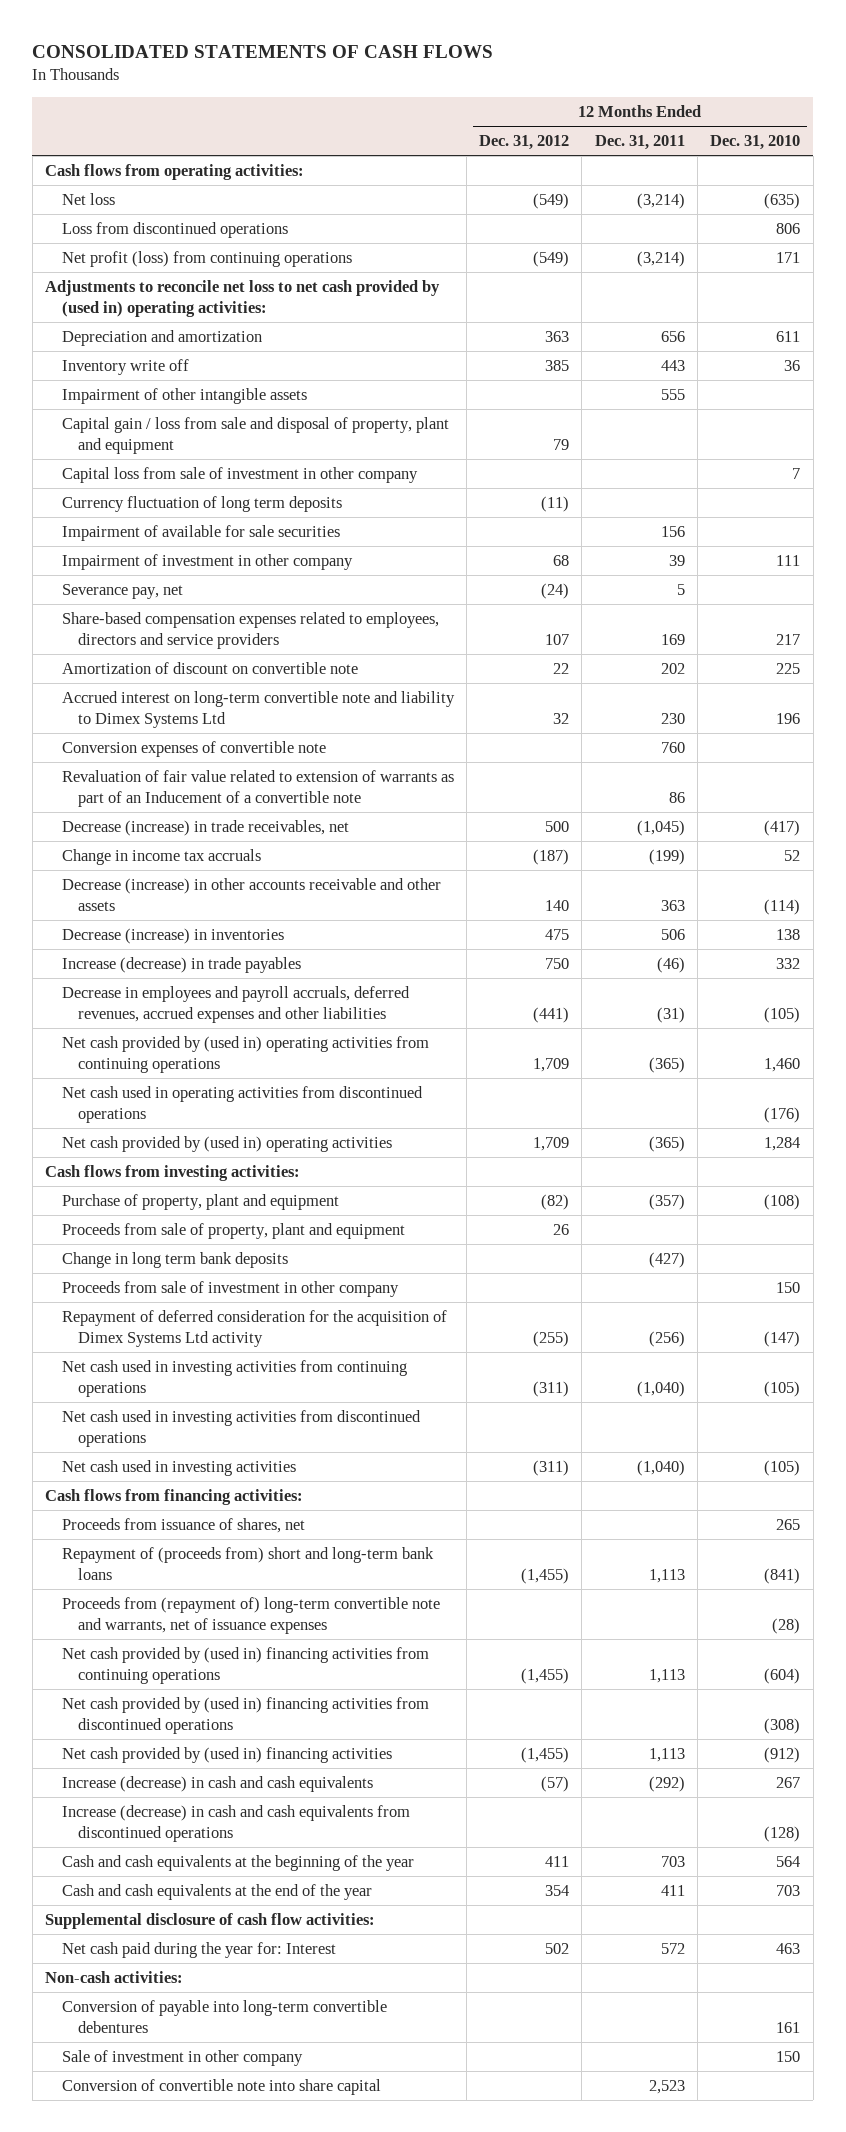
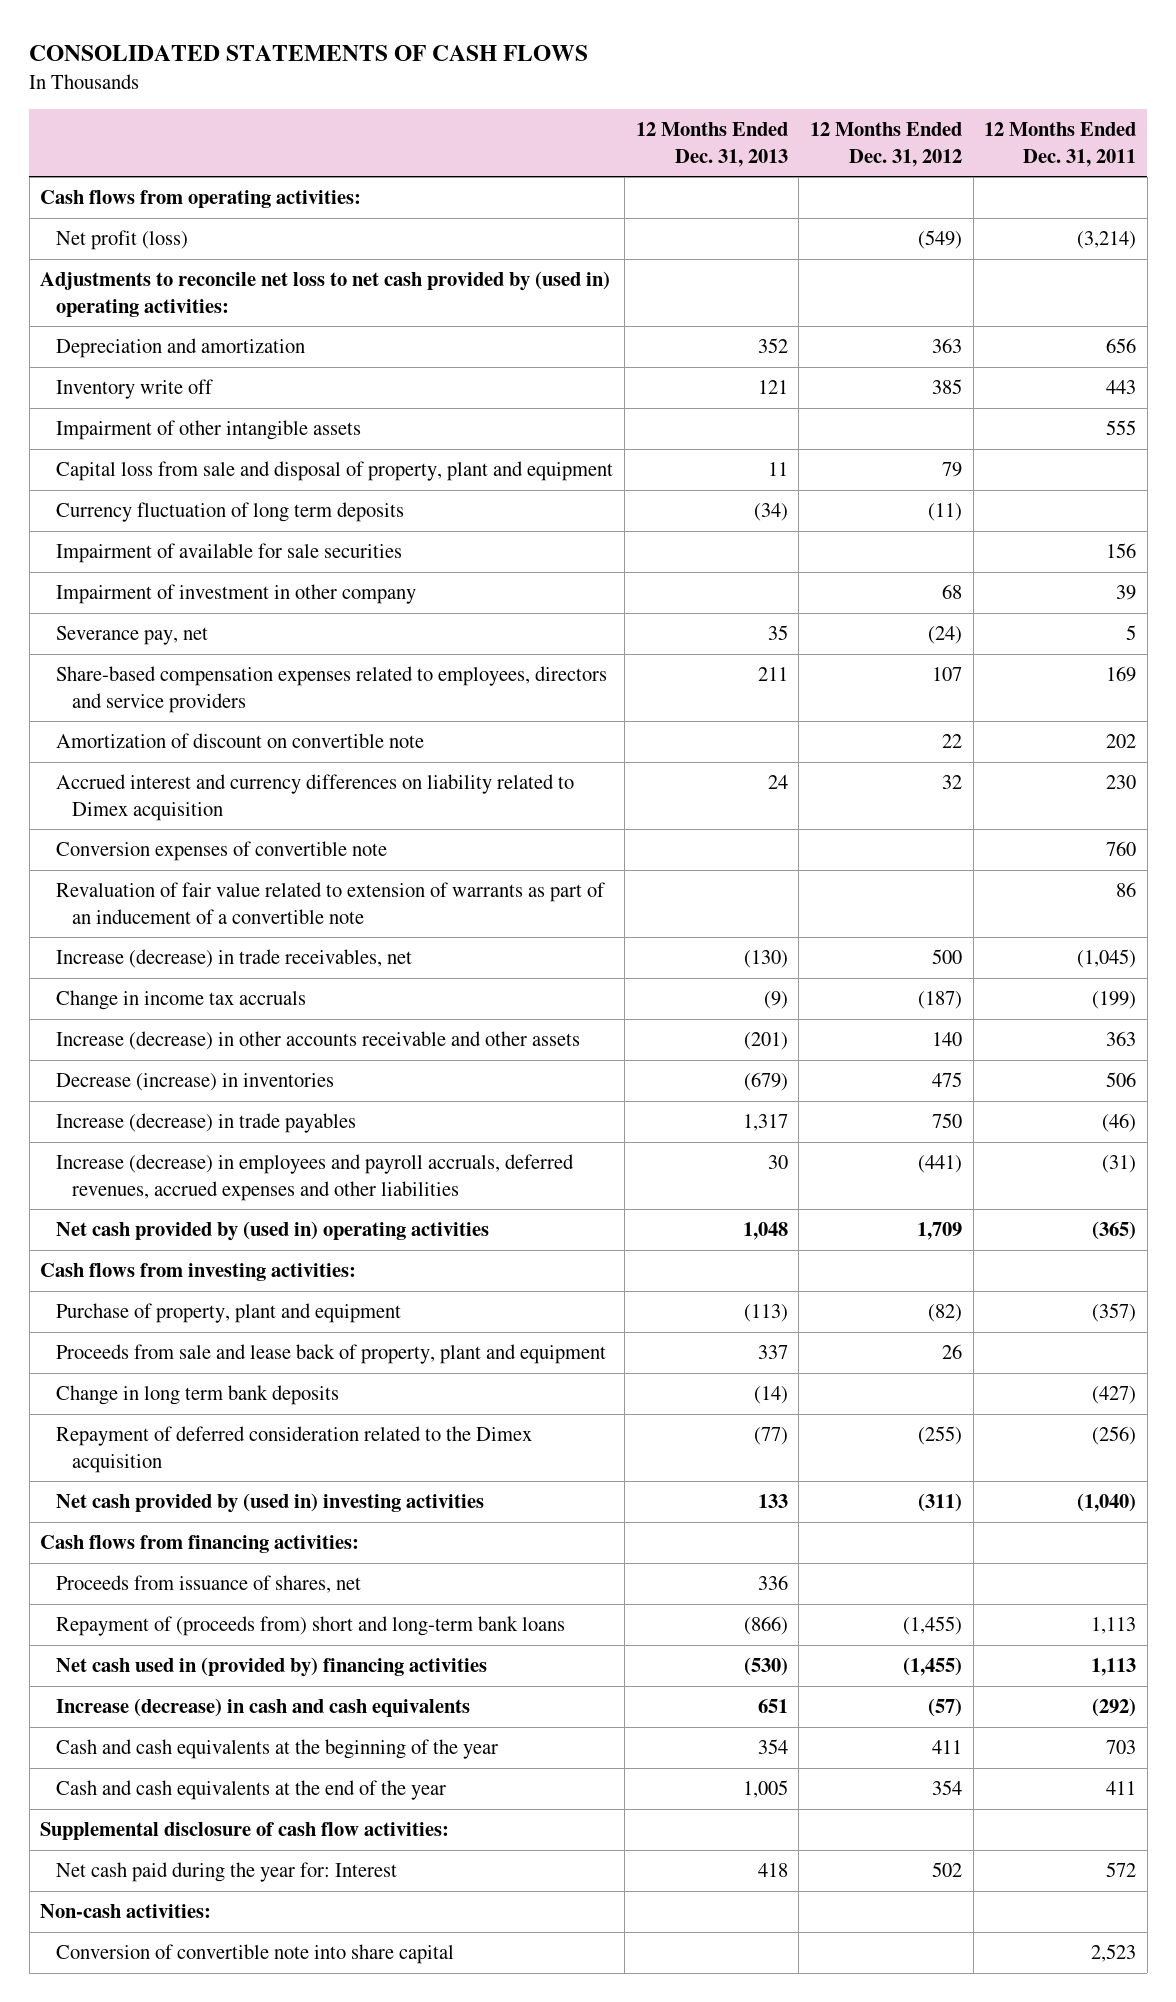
[710,134,801,150] Dec. 31, 2010 -> none
none -> [635,122,788,167] 12 Months Ended Dec. 31, 2013
[61,221,288,238] Loss from discontinued operations -> none
[61,250,352,267] Net profit (loss) from continuing operations -> none
[61,192,115,205] Net loss -> [56,230,189,251] Net profit (loss)
[61,466,418,483] Capital loss from sale of investment in other company -> none
[61,416,449,455] Capital gain / loss from sale and disposal of property, plant and equipment -> [56,461,614,482] Capital loss from sale and disposal of property, plant and equipment
[61,690,455,729] Accrued interest on long-term convertible note and liability to Dimex Systems Ltd -> [56,774,575,821] Accrued interest and currency differences on liability related to Dimex acquisition
[61,769,454,808] Revaluation of fair value related to extension of warrants as part of an Inducement of a convertible note -> [56,882,606,924] Revaluation of fair value related to extension of warrants as part of an inducement of a convertible note
[61,819,349,836] Decrease (increase) in trade receivables, net -> [56,949,413,969] Increase (decrease) in trade receivables, net
[61,877,441,912] Decrease (increase) in other accounts receivable and other assets -> [56,1031,581,1051] Increase (decrease) in other accounts receivable and other assets
[61,1035,429,1074] Net cash provided by (used in) operating activities from continuing operations -> none
[61,1085,423,1124] Net cash used in operating activities from discontinued operations -> none
[61,985,410,1024] Decrease in employees and payroll accruals, deferred revenues, accrued expenses and other liabilities -> [56,1154,575,1201] Increase (decrease) in employees and payroll accruals, deferred revenues, accrued expenses and other liabilities
[61,1222,405,1239] Proceeds from sale of property, plant and equipment -> [56,1344,607,1365] Proceeds from sale and lease back of property, plant and equipment
[61,1280,399,1297] Proceeds from sale of investment in other company -> none
[61,1409,421,1448] Net cash used in investing activities from discontinued operations -> none
[61,1459,296,1476] Net cash used in investing activities -> none
[61,1309,447,1348] Repayment of deferred consideration for the acquisition of Dimex Systems Ltd activity -> [56,1426,533,1473] Repayment of deferred consideration related to the Dimex acquisition
[61,1359,407,1398] Net cash used in investing activities from continuing operations -> [56,1493,485,1514] Net cash provided by (used in) investing activities
[61,1596,440,1635] Proceeds from (repayment of) long-term convertible note and warrants, net of issuance expenses -> none
[61,1696,429,1735] Net cash provided by (used in) financing activities from discontinued operations -> none
[61,1746,392,1763] Net cash provided by (used in) financing activities -> none
[61,1646,429,1685] Net cash provided by (used in) financing activities from continuing operations -> [56,1657,488,1678] Net cash used in (provided by) financing activities
[61,1804,410,1843] Increase (decrease) in cash and cash equivalents from discontinued operations -> none
[61,1999,387,2034] Conversion of payable into long-term convertible debentures -> none
[61,2049,303,2066] Sale of investment in other company -> none

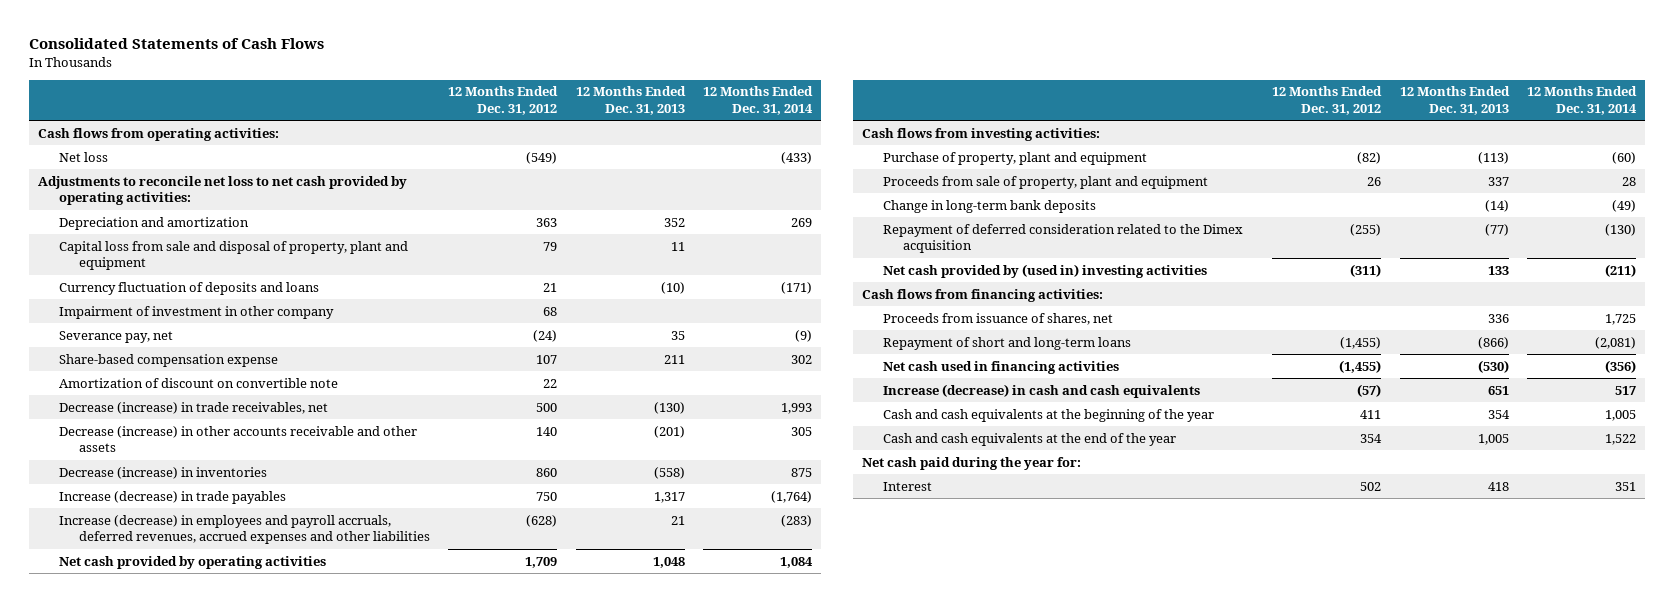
[29,44,589,61] CONSOLIDATED STATEMENTS OF CASH FLOWS -> [29,38,325,50] Consolidated Statements of Cash Flows
[984,122,1137,167] 12 Months Ended Dec. 31, 2011 -> none
none -> [702,86,813,115] 12 Months Ended Dec. 31, 2014
[56,230,189,251] Net profit (loss) -> [58,151,108,162] Net loss
[40,271,611,317] Adjustments to reconcile net loss to net cash provided by (used in) operating activities: -> [38,175,408,206] Adjustments to reconcile net loss to net cash provided by operating activities:
[56,379,214,400] Inventory write off -> none
[56,420,362,441] Impairment of other intangible assets -> none
[56,543,403,564] Impairment of available for sale securities -> none
[56,502,405,523] Currency fluctuation of long term deposits -> [58,281,319,295] Currency fluctuation of deposits and loans
[753,503,788,522] (34) -> [660,281,685,294] (10)
[927,503,962,522] (11) -> [543,282,558,292] 21
[56,666,608,713] Share-based compensation expenses related to employees, directors and service providers -> [58,353,278,367] Share-based compensation expense
[56,774,575,821] Accrued interest and currency differences on liability related to Dimex acquisition -> none
[56,841,388,862] Conversion expenses of convertible note -> none
[56,882,606,924] Revaluation of fair value related to extension of warrants as part of an inducement of a convertible note -> none
[56,990,307,1011] Change in income tax accruals -> none
[56,949,413,969] Increase (decrease) in trade receivables, net -> [58,401,328,414] Decrease (increase) in trade receivables, net
[56,1031,581,1051] Increase (decrease) in other accounts receivable and other assets -> [58,425,417,453] Decrease (increase) in other accounts receivable and other assets
[743,1072,788,1092] (679) -> [653,466,685,479] (558)
[931,1072,962,1088] 475 -> [536,467,558,477] 860
[767,1155,788,1170] 30 -> [670,515,685,525] 21
[917,1155,962,1174] (441) -> [526,514,558,527] (628)
[56,1221,490,1242] Net cash provided by (used in) operating activities -> [58,555,326,569] Net cash provided by operating activities
[56,1344,607,1365] Proceeds from sale and lease back of property, plant and equipment -> [882,175,1208,189] Proceeds from sale of property, plant and equipment
[56,1385,340,1406] Change in long term bank deposits -> [882,199,1096,213] Change in long-term bank deposits
[56,1616,566,1637] Repayment of (proceeds from) short and long-term bank loans -> [882,336,1131,350] Repayment of short and long-term loans
[56,1657,488,1678] Net cash used in (provided by) financing activities -> [882,360,1119,374] Net cash used in financing activities
[40,1822,450,1841] Supplemental disclosure of cash flow activities: -> none
[40,1904,212,1919] Non-cash activities: -> none
[56,1944,455,1965] Conversion of convertible note into share capital -> none
none -> [862,456,1082,470] Net cash paid during the year for:
[56,1862,398,1883] Net cash paid during the year for: Interest -> [882,481,932,491] Interest

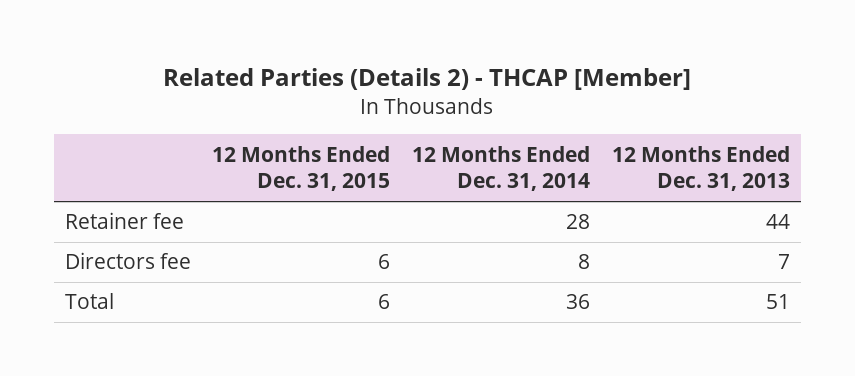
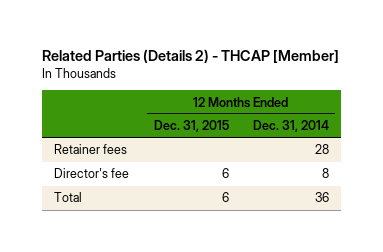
[612,145,791,192] 12 Months Ended Dec. 31, 2013 -> none
[64,212,184,230] Retainer fee -> [53,144,127,155] Retainer fees
[64,252,191,270] Directors fee -> [53,168,129,179] Director's fee

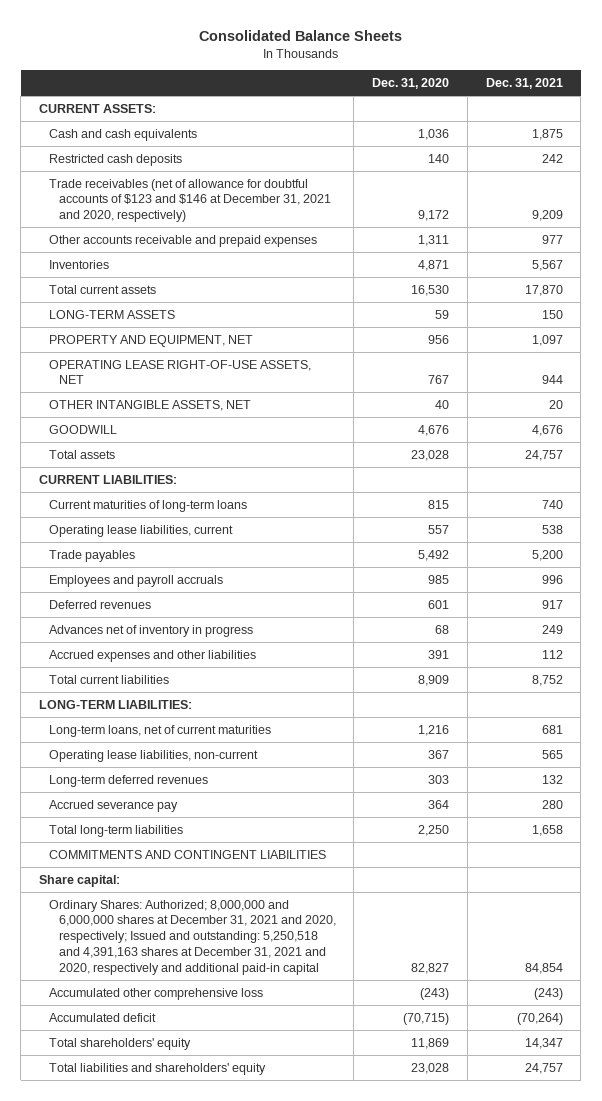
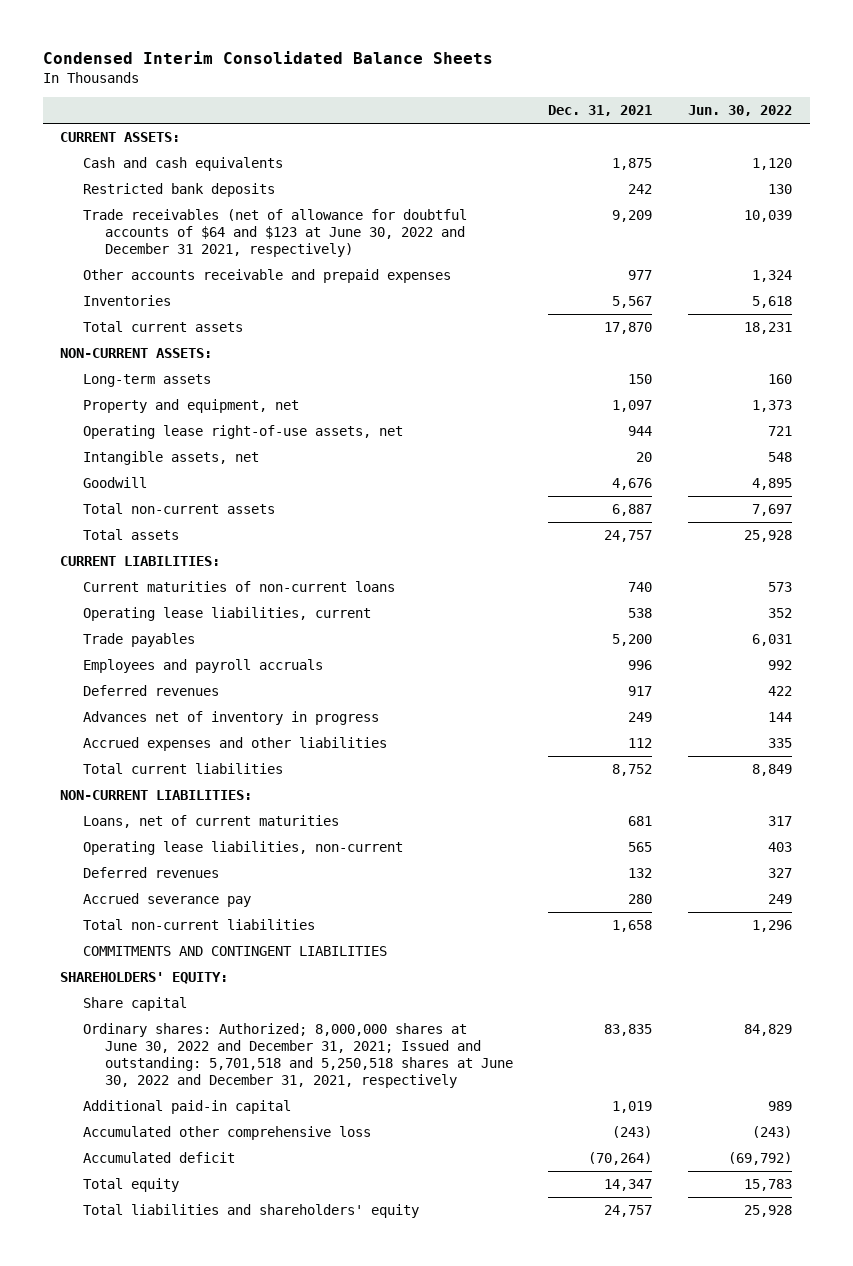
[198,29,402,41] Consolidated Balance Sheets -> [42,51,493,65] Condensed Interim Consolidated Balance Sheets
[372,78,450,90] Dec. 31, 2020 -> none
none -> [688,105,793,117] Jun. 30, 2022
[48,153,182,166] Restricted cash deposits -> [82,183,275,198] Restricted bank deposits
[48,178,331,223] Trade receivables (net of allowance for doubtful accounts of $123 and $146 at December 31, 2021 and 2020, respectively) -> [82,209,467,257] Trade receivables (net of allowance for doubtful accounts of $64 and $123 at June 30, 2022 and December 31 2021, respectively)
none -> [60,348,213,359] NON-CURRENT ASSETS:
[48,309,175,319] LONG-TERM ASSETS -> [82,374,211,388] Long-term assets
[48,334,253,347] PROPERTY AND EQUIPMENT, NET -> [82,399,299,414] Property and equipment, net
[48,359,311,385] OPERATING LEASE RIGHT-OF-USE ASSETS, NET -> [82,425,403,440] Operating lease right-of-use assets, net
[48,399,251,411] OTHER INTANGIBLE ASSETS, NET -> [82,451,259,466] Intangible assets, net
[48,424,117,434] GOODWILL -> [82,477,147,489] Goodwill
none -> [82,503,275,515] Total non-current assets
[48,499,247,512] Current maturities of long-term loans -> [82,581,395,593] Current maturities of non-current loans
[39,699,193,709] LONG-TERM LIABILITIES: -> [60,790,253,801] NON-CURRENT LIABILITIES:
[48,724,271,737] Long-term loans, net of current maturities -> [82,815,339,829] Loans, net of current maturities
[48,774,208,787] Long-term deferred revenues -> [82,867,219,879] Deferred revenues
[48,824,183,837] Total long-term liabilities -> [82,919,315,931] Total non-current liabilities
none -> [60,972,229,985] SHAREHOLDERS' EQUITY:
[39,874,121,887] Share capital: -> [82,997,187,1012] Share capital
[48,899,336,975] Ordinary Shares: Authorized; 8,000,000 and 6,000,000 shares at December 31, 2021 and 2020, respectively; Issued and outstanding: 5,250,518 and 4,391,163 shares at December 31, 2021 and 2020, respectively and additional paid-in capital -> [82,1023,513,1088] Ordinary shares: Authorized; 8,000,000 shares at June 30, 2022 and December 31, 2021; Issued and outstanding: 5,701,518 and 5,250,518 shares at June 30, 2022 and December 31, 2021, respectively
[524,962,563,974] 84,854 -> [604,1024,653,1037] 83,835
none -> [82,1100,291,1115] Additional paid-in capital
[48,1037,191,1050] Total shareholders' equity -> [82,1178,179,1193] Total equity

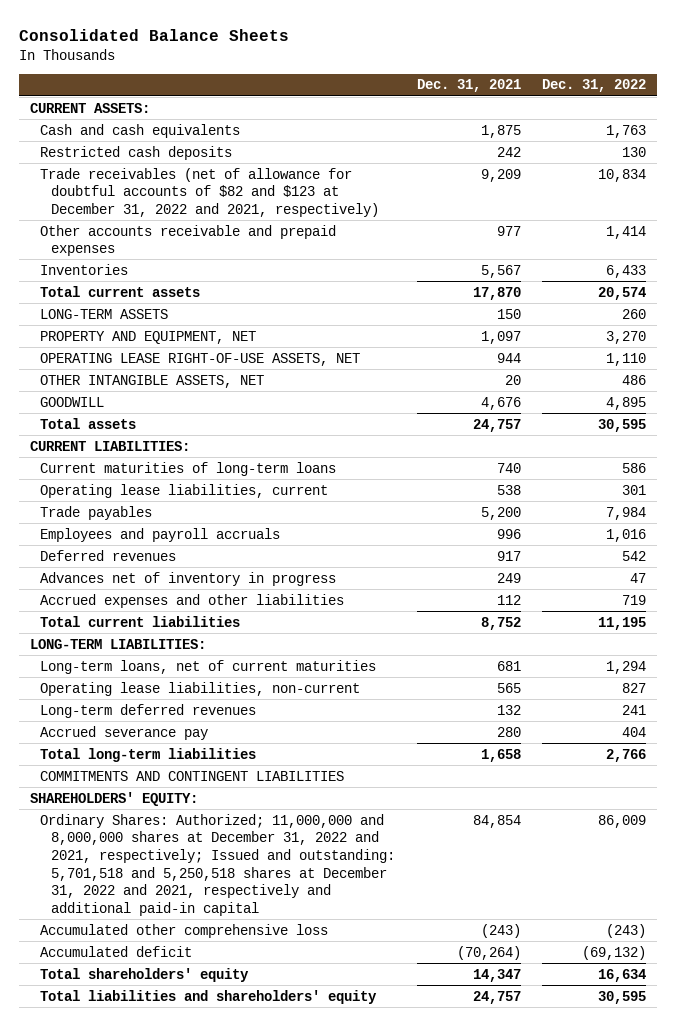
[42,51,493,65] Condensed Interim Consolidated Balance Sheets -> [19,28,290,41] Consolidated Balance Sheets
[688,105,793,117] Jun. 30, 2022 -> none
none -> [542,79,647,93] Dec. 31, 2022
[82,183,275,198] Restricted bank deposits -> [40,145,233,160] Restricted cash deposits
[82,209,467,257] Trade receivables (net of allowance for doubtful accounts of $64 and $123 at June 30, 2022 and December 31 2021, respectively) -> [40,167,379,217] Trade receivables (net of allowance for doubtful accounts of $82 and $123 at December 31, 2022 and 2021, respectively)
[60,348,213,359] NON-CURRENT ASSETS: -> none
[82,503,275,515] Total non-current assets -> none
[82,374,211,388] Long-term assets -> [40,308,169,319] LONG-TERM ASSETS
[82,399,299,414] Property and equipment, net -> [40,330,257,344] PROPERTY AND EQUIPMENT, NET
[82,425,403,440] Operating lease right-of-use assets, net -> [40,352,361,366] OPERATING LEASE RIGHT-OF-USE ASSETS, NET
[82,451,259,466] Intangible assets, net -> [40,374,265,388] OTHER INTANGIBLE ASSETS, NET
[82,477,147,489] Goodwill -> [40,396,105,407] GOODWILL
[82,581,395,593] Current maturities of non-current loans -> [40,461,337,476] Current maturities of long-term loans
[60,790,253,801] NON-CURRENT LIABILITIES: -> [29,638,206,649] LONG-TERM LIABILITIES:
[82,815,339,829] Loans, net of current maturities -> [40,659,377,674] Long-term loans, net of current maturities
[82,867,219,879] Deferred revenues -> [40,703,257,718] Long-term deferred revenues
[82,919,315,931] Total non-current liabilities -> [40,747,257,762] Total long-term liabilities
[82,997,187,1012] Share capital -> none
[82,1100,291,1115] Additional paid-in capital -> none
[82,1023,513,1088] Ordinary shares: Authorized; 8,000,000 shares at June 30, 2022 and December 31, 2021; Issued and outstanding: 5,701,518 and 5,250,518 shares at June 30, 2022 and December 31, 2021, respectively -> [40,813,395,916] Ordinary Shares: Authorized; 11,000,000 and 8,000,000 shares at December 31, 2022 and 2021, respectively; Issued and outstanding: 5,701,518 and 5,250,518 shares at December 31, 2022 and 2021, respectively and additional paid-in capital
[604,1024,653,1037] 83,835 -> [472,814,521,828] 84,854
[82,1178,179,1193] Total equity -> [40,967,250,982] Total shareholders' equity

